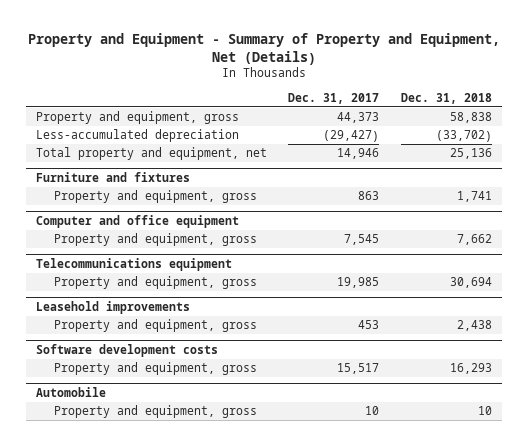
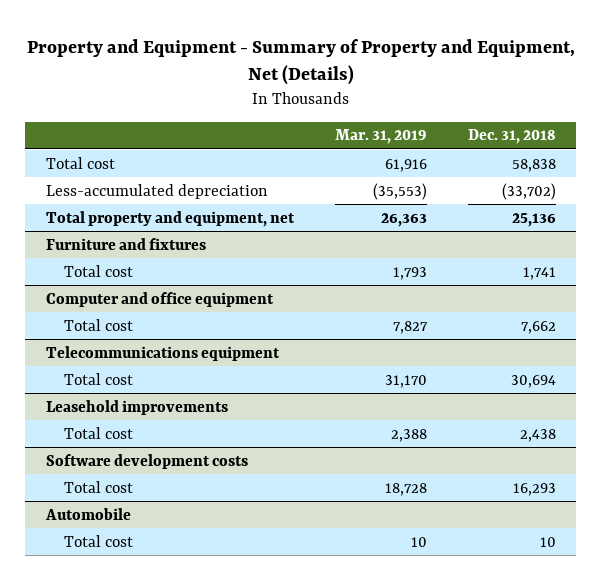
[288,92,380,104] Dec. 31, 2017 -> none
none -> [334,129,427,145] Mar. 31, 2019
[36,111,240,125] Property and equipment, gross -> [45,156,115,169] Total cost
[54,190,258,204] Property and equipment, gross -> [64,264,134,277] Total cost
[54,233,258,247] Property and equipment, gross -> [64,318,134,331] Total cost
[54,276,258,290] Property and equipment, gross -> [64,372,134,385] Total cost
[54,319,258,333] Property and equipment, gross -> [64,426,134,439] Total cost
[54,362,258,376] Property and equipment, gross -> [64,480,134,493] Total cost
[54,405,258,419] Property and equipment, gross -> [64,534,134,547] Total cost

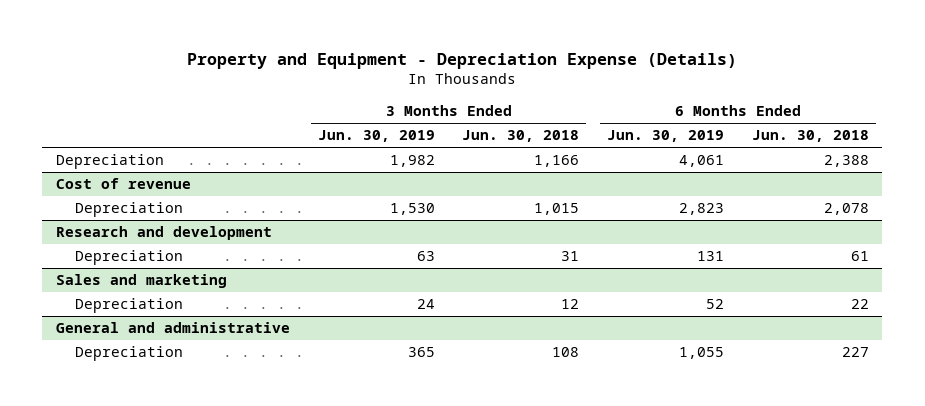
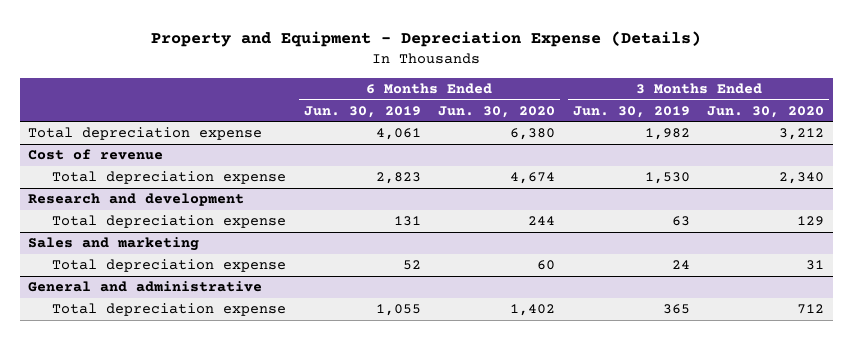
[462,130,580,143] Jun. 30, 2018 -> none
[751,130,869,143] Jun. 30, 2018 -> none
none -> [438,105,556,118] Jun. 30, 2020
none -> [707,105,825,118] Jun. 30, 2020
[56,154,165,170] Depreciation -> [28,127,263,141] Total depreciation expense
[75,202,184,218] Depreciation -> [52,171,287,185] Total depreciation expense
[75,250,184,266] Depreciation -> [52,215,287,229] Total depreciation expense
[75,298,184,314] Depreciation -> [52,259,287,273] Total depreciation expense
[75,346,184,362] Depreciation -> [52,303,287,317] Total depreciation expense

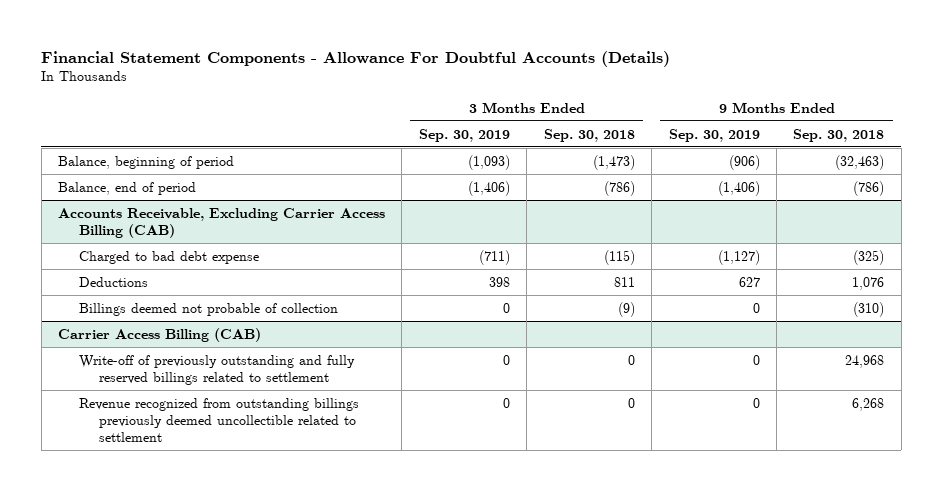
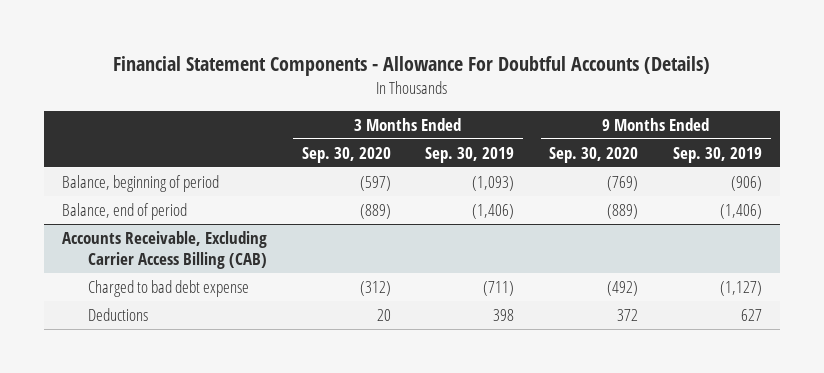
[543,128,635,142] Sep. 30, 2018 -> none
[793,128,885,142] Sep. 30, 2018 -> none
none -> [301,146,391,163] Sep. 30, 2020
none -> [549,146,639,163] Sep. 30, 2020
[78,302,338,316] Billings deemed not probable of collection -> none
[57,327,261,342] Carrier Access Billing (CAB) -> none
[78,354,355,385] Write-off of previously outstanding and fully reserved billings related to settlement -> none
[78,397,359,443] Revenue recognized from outstanding billings previously deemed uncollectible related to settlement -> none

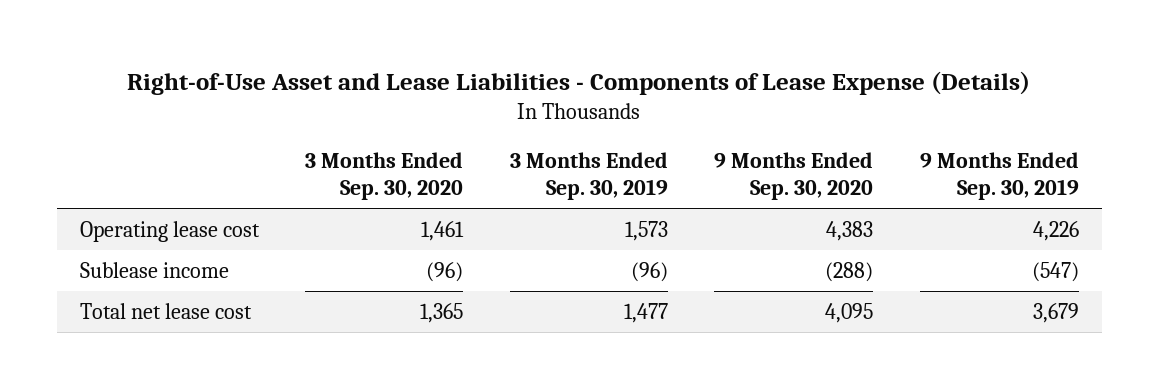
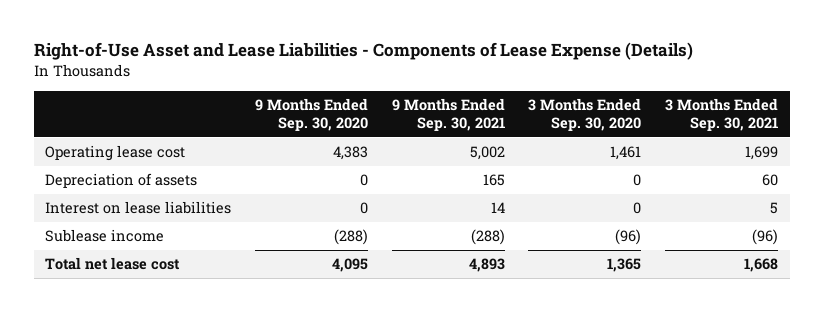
[509,152,668,201] 3 Months Ended Sep. 30, 2019 -> none
[919,152,1079,201] 9 Months Ended Sep. 30, 2019 -> none
none -> [391,98,505,132] 9 Months Ended Sep. 30, 2021
none -> [665,98,779,132] 3 Months Ended Sep. 30, 2021
none -> [45,173,198,189] Depreciation of assets
none -> [45,201,232,215] Interest on lease liabilities

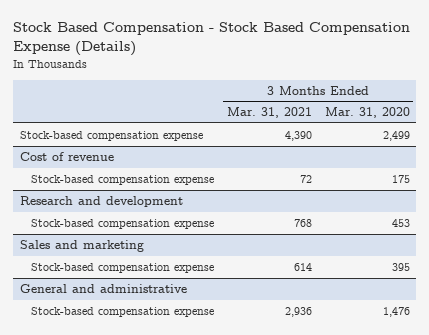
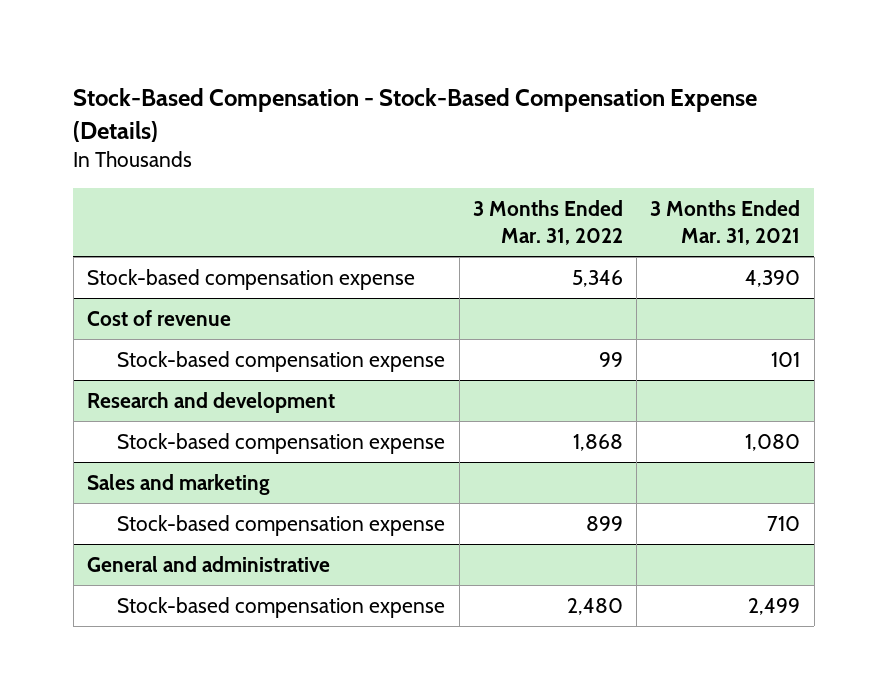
[13,22,411,57] Stock Based Compensation - Stock Based Compensation Expense (Details) -> [73,88,758,142] Stock-Based Compensation - Stock-Based Compensation Expense (Details)
[324,107,410,119] Mar. 31, 2020 -> none
none -> [472,200,623,246] 3 Months Ended Mar. 31, 2022
[299,174,312,183] 72 -> [771,351,801,367] 101
[293,218,312,227] 768 -> [745,433,801,451] 1,080
[293,262,312,271] 614 -> [767,515,801,531] 710
[284,306,312,317] 2,936 -> [748,597,801,615] 2,499

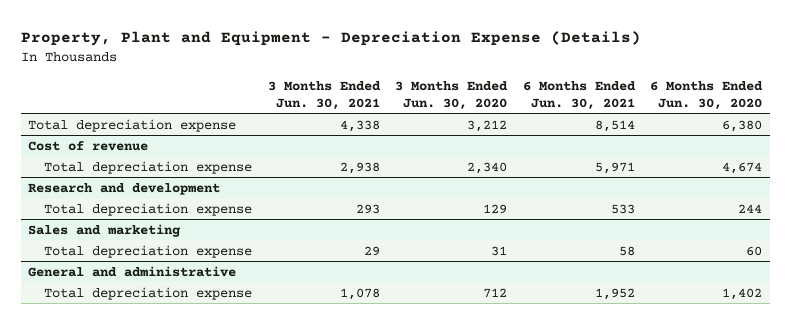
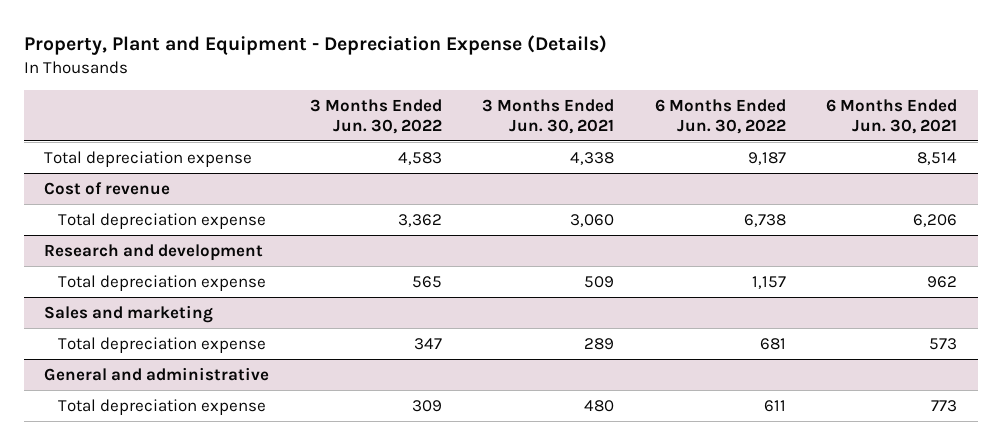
[395,80,509,110] 3 Months Ended Jun. 30, 2020 -> none
[650,80,764,110] 6 Months Ended Jun. 30, 2020 -> none
none -> [309,98,442,134] 3 Months Ended Jun. 30, 2022
none -> [654,98,786,134] 6 Months Ended Jun. 30, 2022
[339,161,380,174] 2,938 -> [570,213,615,227] 3,060
[594,161,635,174] 5,971 -> [913,213,958,227] 6,206
[355,203,380,214] 293 -> [584,275,615,288] 509
[610,203,635,214] 533 -> [927,275,958,288] 962
[363,245,380,256] 29 -> [584,337,615,350] 289
[618,245,635,256] 58 -> [929,337,958,350] 573
[339,287,380,300] 1,078 -> [584,399,615,412] 480
[594,287,635,300] 1,952 -> [931,399,958,412] 773

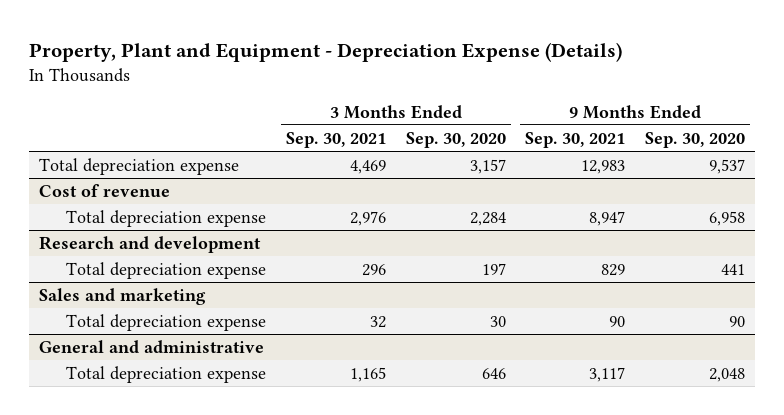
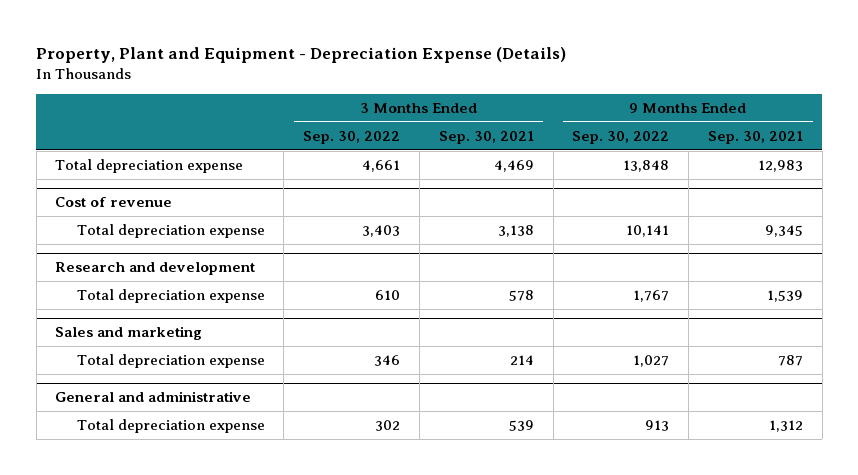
[405,131,506,148] Sep. 30, 2020 -> none
[645,131,746,148] Sep. 30, 2020 -> none
none -> [303,130,401,144] Sep. 30, 2022
none -> [572,130,670,144] Sep. 30, 2022
[349,210,386,226] 2,976 -> [497,225,534,238] 3,138
[589,210,626,226] 8,947 -> [765,225,804,238] 9,345
[361,263,386,276] 296 -> [508,290,534,302] 578
[601,263,626,276] 829 -> [767,290,804,303] 1,539
[369,315,386,328] 32 -> [509,355,534,366] 214
[609,315,626,327] 90 -> [778,355,804,367] 787
[349,366,386,382] 1,165 -> [508,420,534,432] 539
[589,366,626,382] 3,117 -> [769,420,804,433] 1,312

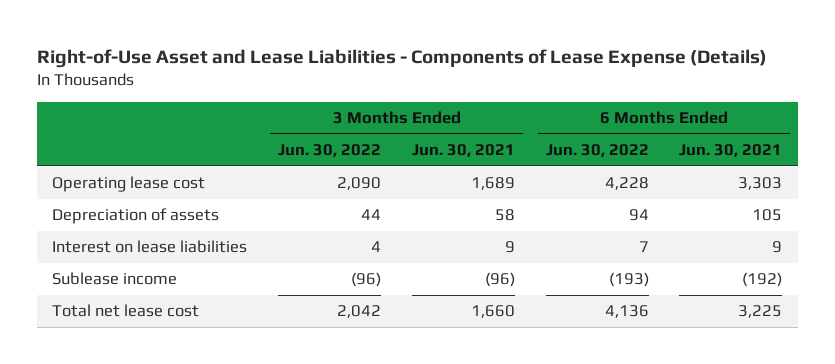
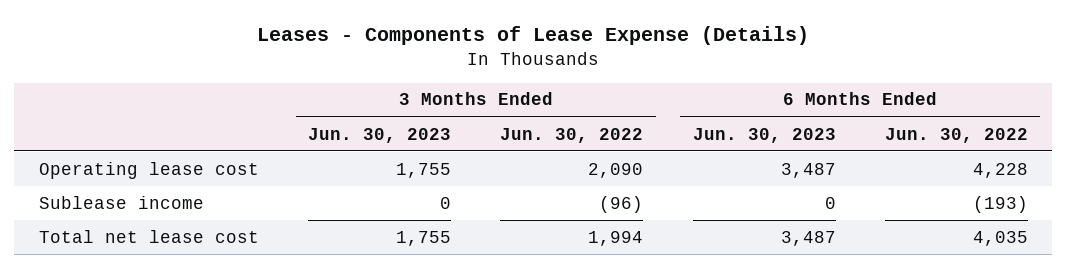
[37,48,768,68] Right-of-Use Asset and Lease Liabilities - Components of Lease Expense (Details) -> [257,26,810,46] Leases - Components of Lease Expense (Details)
[411,144,515,158] Jun. 30, 2021 -> none
[679,144,783,158] Jun. 30, 2021 -> none
none -> [308,127,452,143] Jun. 30, 2023
none -> [692,127,836,143] Jun. 30, 2023
[52,208,220,225] Depreciation of assets -> none
[52,240,248,254] Interest on lease liabilities -> none
[337,305,382,319] 2,042 -> [588,230,644,246] 1,994
[604,305,649,319] 4,136 -> [972,230,1028,246] 4,035

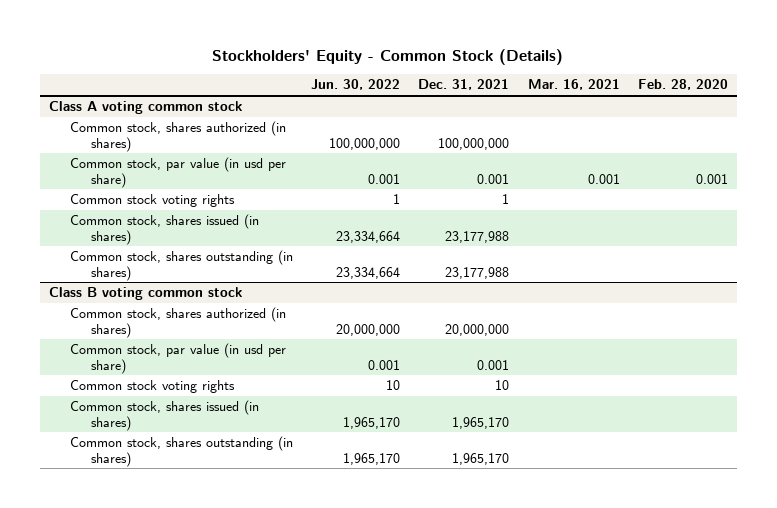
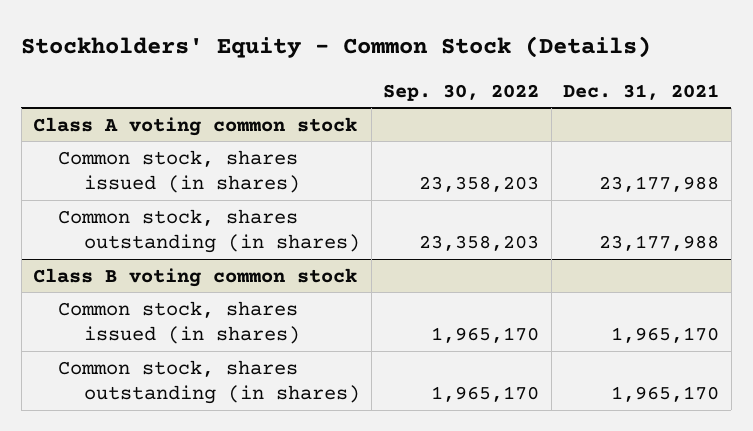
[311,79,401,91] Jun. 30, 2022 -> none
[527,79,620,91] Mar. 16, 2021 -> none
[637,79,728,91] Feb. 28, 2020 -> none
none -> [383,83,540,101] Sep. 30, 2022
[70,121,287,152] Common stock, shares authorized (in shares) -> none
[70,157,287,188] Common stock, par value (in usd per share) -> none
[70,194,236,208] Common stock voting rights -> none
[70,307,287,338] Common stock, shares authorized (in shares) -> none
[70,343,287,374] Common stock, par value (in usd per share) -> none
[70,380,236,394] Common stock voting rights -> none

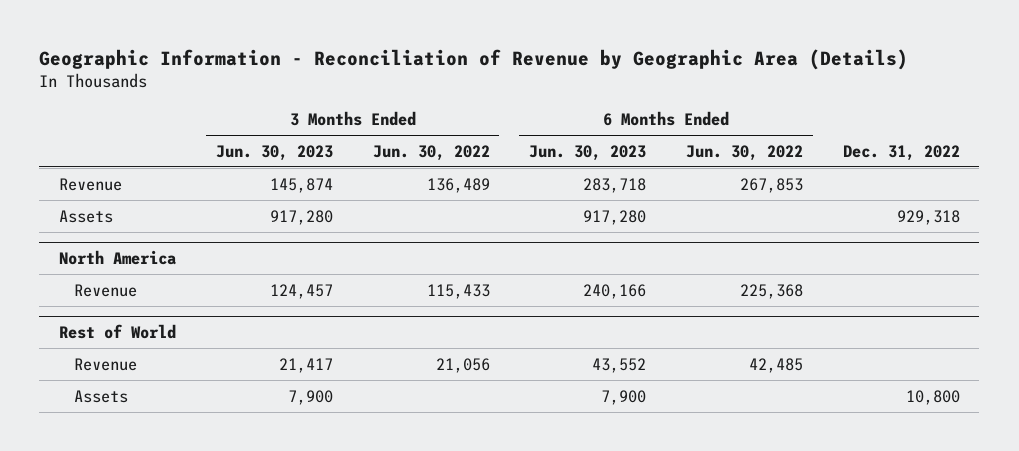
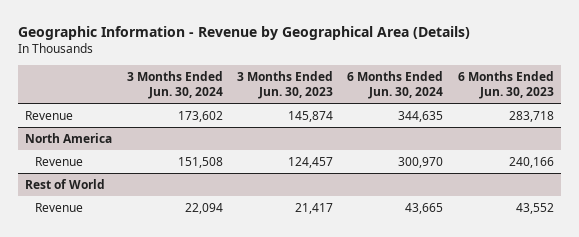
[39,48,909,70] Geographic Information - Reconciliation of Revenue by Geographic Area (Details) -> [18,25,471,40] Geographic Information - Revenue by Geographical Area (Details)
[372,144,490,161] Jun. 30, 2022 -> none
[685,144,803,161] Jun. 30, 2022 -> none
[842,144,960,161] Dec. 31, 2022 -> none
none -> [126,71,223,100] 3 Months Ended Jun. 30, 2024
none -> [347,71,444,100] 6 Months Ended Jun. 30, 2024
[59,209,114,223] Assets -> none
[74,389,129,403] Assets -> none

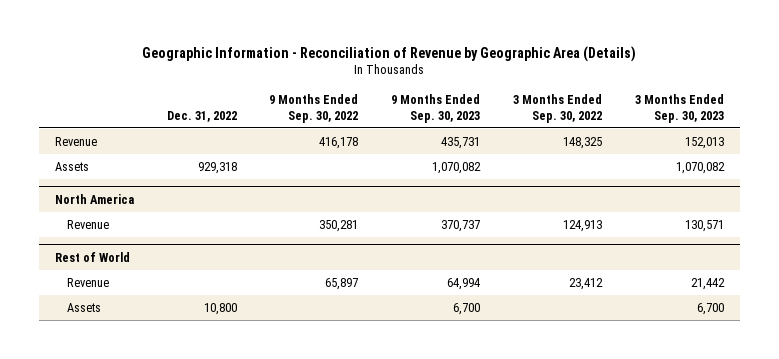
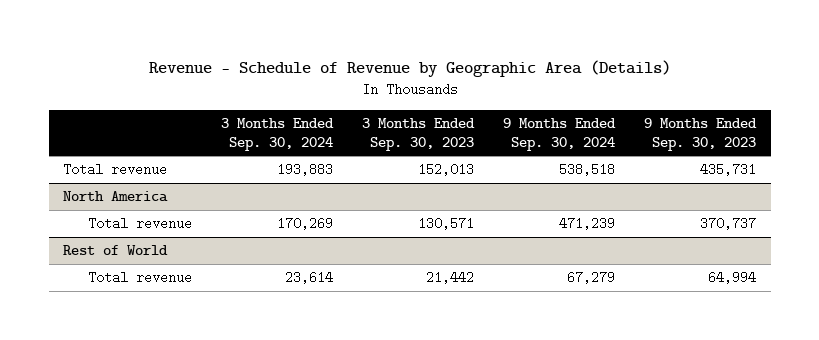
[142,45,637,62] Geographic Information - Reconciliation of Revenue by Geographic Area (Details) -> [148,60,671,78] Revenue - Schedule of Revenue by Geographic Area (Details)
[166,110,237,122] Dec. 31, 2022 -> none
[269,93,359,123] 9 Months Ended Sep. 30, 2022 -> none
[512,93,602,123] 3 Months Ended Sep. 30, 2022 -> none
none -> [220,118,334,151] 3 Months Ended Sep. 30, 2024
none -> [502,118,616,151] 9 Months Ended Sep. 30, 2024
[54,161,89,171] Assets -> none
[54,136,97,146] Revenue -> [63,163,168,177] Total revenue
[67,219,110,229] Revenue -> [87,217,192,231] Total revenue
[67,302,102,312] Assets -> none
[67,277,110,287] Revenue -> [87,271,192,285] Total revenue

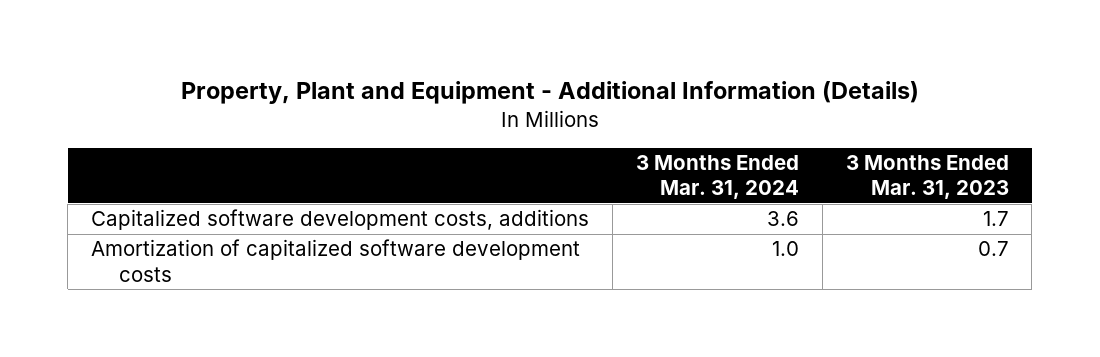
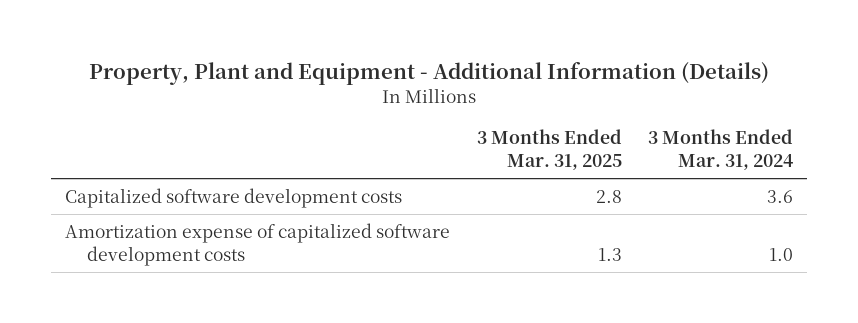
[845,155,1009,200] 3 Months Ended Mar. 31, 2023 -> none
none -> [476,129,622,170] 3 Months Ended Mar. 31, 2025
[90,209,589,231] Capitalized software development costs, additions -> [64,188,402,209] Capitalized software development costs
[90,239,580,282] Amortization of capitalized software development costs -> [64,223,450,266] Amortization expense of capitalized software development costs

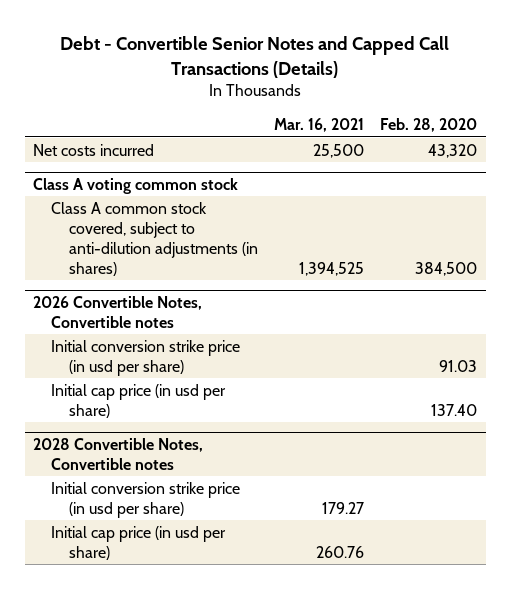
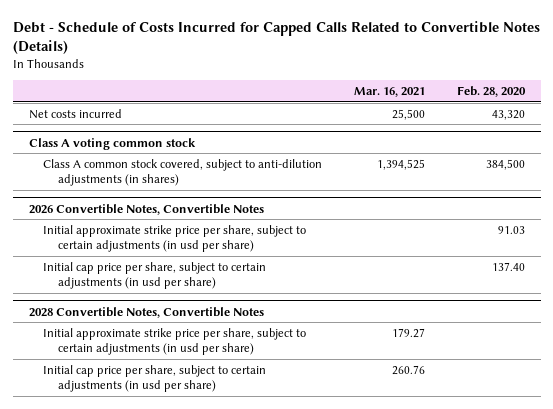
[60,35,450,78] Debt - Convertible Senior Notes and Capped Call Transactions (Details) -> [12,20,540,55] Debt - Schedule of Costs Incurred for Capped Calls Related to Convertible Notes (Details)
[32,295,202,328] 2026 Convertible Notes, Convertible notes -> [28,203,264,215] 2026 Convertible Notes, Convertible Notes
[50,339,240,376] Initial conversion strike price (in usd per share) -> [43,224,307,253] Initial approximate strike price per share, subject to certain adjustments (in usd per share)
[50,383,226,418] Initial cap price (in usd per share) -> [43,261,267,290] Initial cap price per share, subject to certain adjustments (in usd per share)
[32,437,203,470] 2028 Convertible Notes, Convertible notes -> [28,306,264,318] 2028 Convertible Notes, Convertible Notes
[50,481,240,518] Initial conversion strike price (in usd per share) -> [43,327,307,356] Initial approximate strike price per share, subject to certain adjustments (in usd per share)
[50,525,226,560] Initial cap price (in usd per share) -> [43,364,267,393] Initial cap price per share, subject to certain adjustments (in usd per share)

